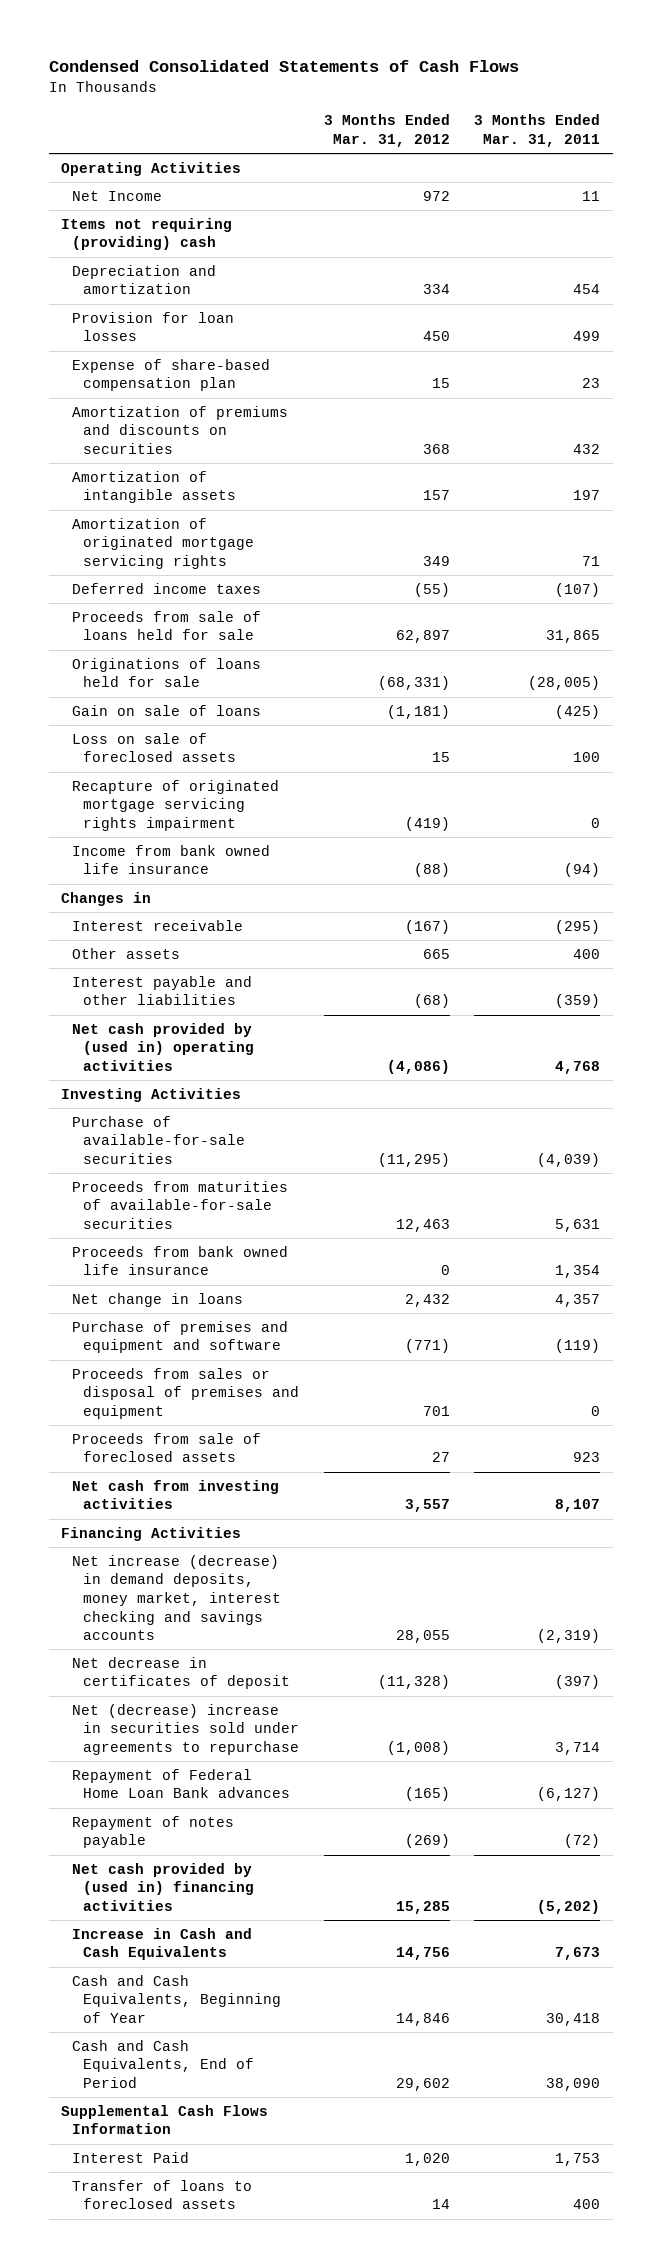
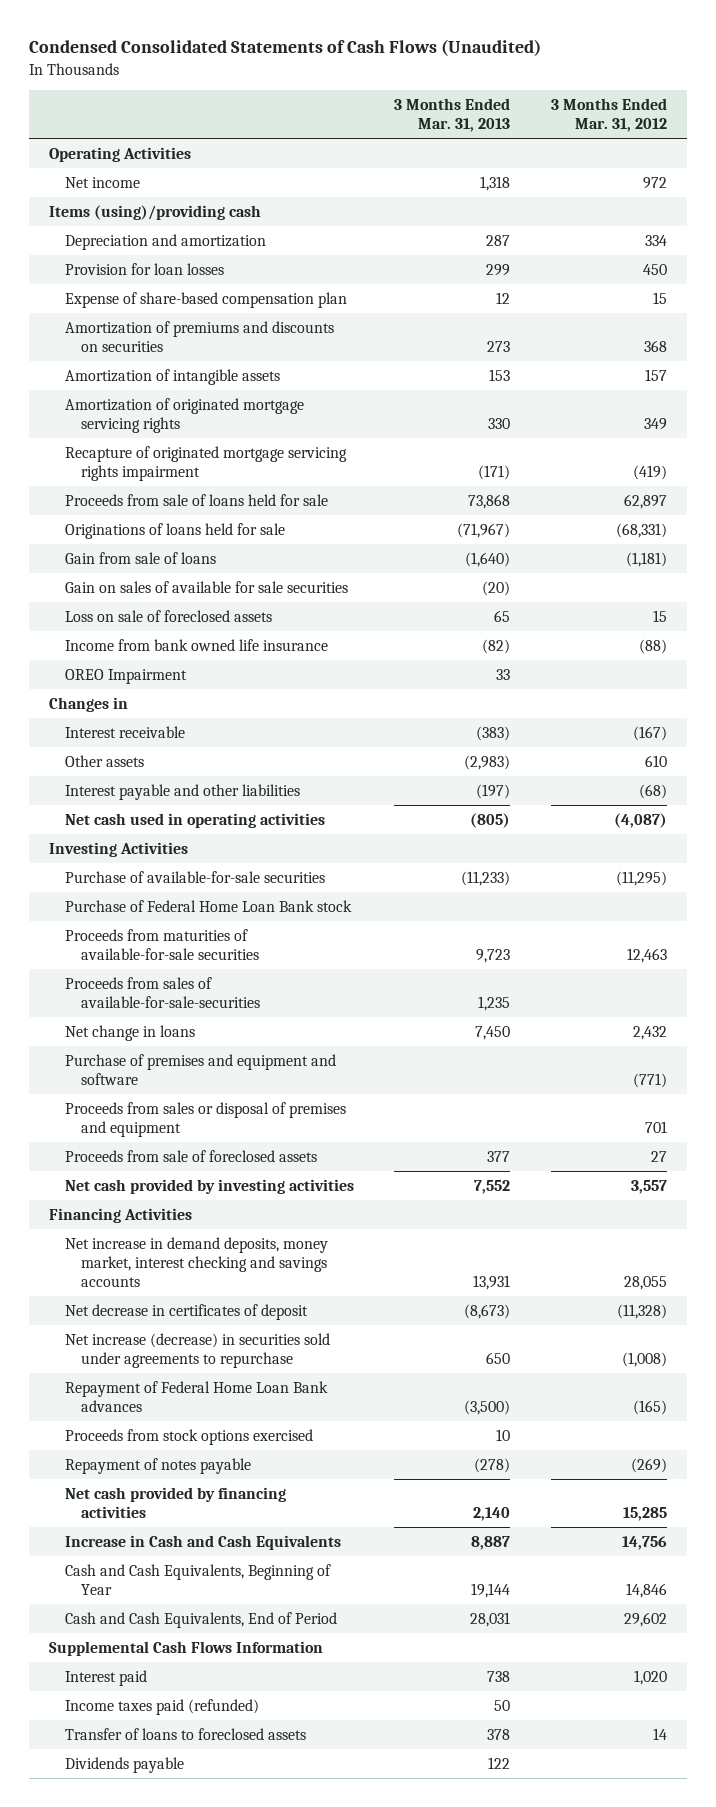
[49,60,520,73] Condensed Consolidated Statements of Cash Flows -> [28,39,541,57] Condensed Consolidated Statements of Cash Flows (Unaudited)
[474,114,601,148] 3 Months Ended Mar. 31, 2011 -> none
none -> [394,98,511,133] 3 Months Ended Mar. 31, 2013
[72,190,163,201] Net Income -> [64,176,140,188] Net income
[61,217,233,251] Items not requiring (providing) cash -> [48,204,261,220] Items (using)/providing cash
[72,582,262,594] Deferred income taxes -> none
[72,779,280,831] Recapture of originated mortgage servicing rights impairment -> [64,445,347,481] Recapture of originated mortgage servicing rights impairment
[72,704,262,716] Gain on sale of loans -> [64,551,216,564] Gain from sale of loans
none -> [64,580,348,593] Gain on sales of available for sale securities
none -> [64,668,187,684] OREO Impairment
[422,948,450,959] 665 -> [644,754,667,767] 610
[72,1022,255,1071] Net cash provided by (used in) operating activities -> [64,812,325,828] Net cash used in operating activities
[386,1059,450,1074] (4,086) -> [613,812,667,828] (4,087)
none -> [64,899,352,912] Purchase of Federal Home Loan Bank stock
[72,1245,289,1276] Proceeds from bank owned life insurance -> none
none -> [64,976,260,1008] Proceeds from sales of available-for-sale-securities
[72,1479,280,1510] Net cash from investing activities -> [64,1178,354,1194] Net cash provided by investing activities
[72,1554,282,1641] Net increase (decrease) in demand deposits, money market, interest checking and savings accounts -> [64,1236,328,1287] Net increase in demand deposits, money market, interest checking and savings accounts
[72,1703,300,1755] Net (decrease) increase in securities sold under agreements to repurchase -> [64,1332,330,1368] Net increase (decrease) in securities sold under agreements to repurchase
none -> [64,1428,313,1445] Proceeds from stock options exercised
[72,1862,255,1911] Net cash provided by (used in) financing activities -> [64,1486,286,1518] Net cash provided by financing activities
[72,2151,190,2163] Interest Paid -> [64,1669,147,1686] Interest paid
none -> [64,1698,259,1715] Income taxes paid (refunded)
none -> [64,1756,184,1773] Dividends payable

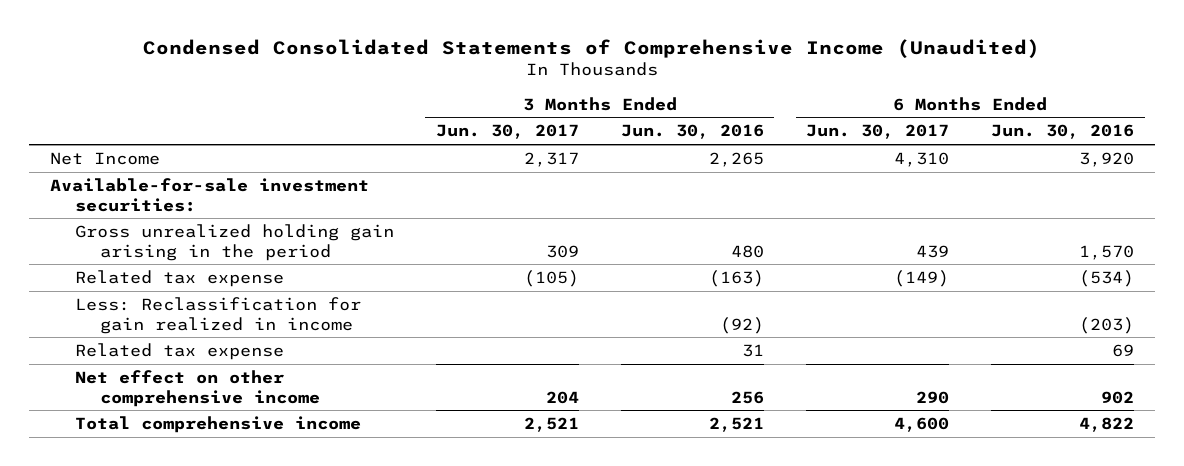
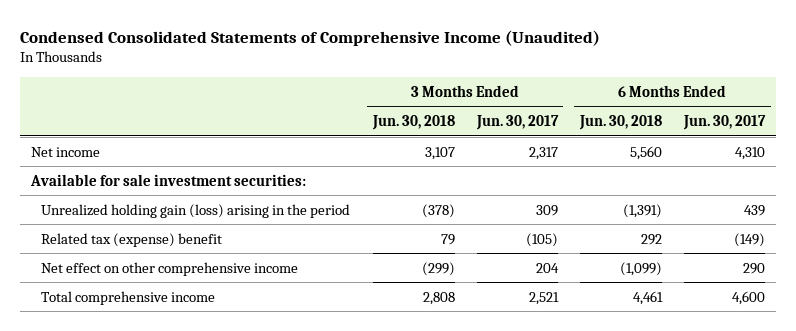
[620,124,764,140] Jun. 30, 2016 -> none
[991,124,1135,140] Jun. 30, 2016 -> none
none -> [371,115,455,131] Jun. 30, 2018
none -> [578,115,662,131] Jun. 30, 2018
[74,296,361,334] Less: Reclassification for gain realized in income -> none
[74,342,284,360] Related tax expense -> none
[49,151,160,165] Net Income -> [30,146,100,157] Net income
[49,177,369,212] Available-for-sale investment securities: -> [29,173,306,186] Available for sale investment securities:
[74,223,394,261] Gross unrealized holding gain arising in the period -> [41,203,351,218] Unrealized holding gain (loss) arising in the period
[74,269,284,287] Related tax expense -> [41,232,223,247] Related tax (expense) benefit

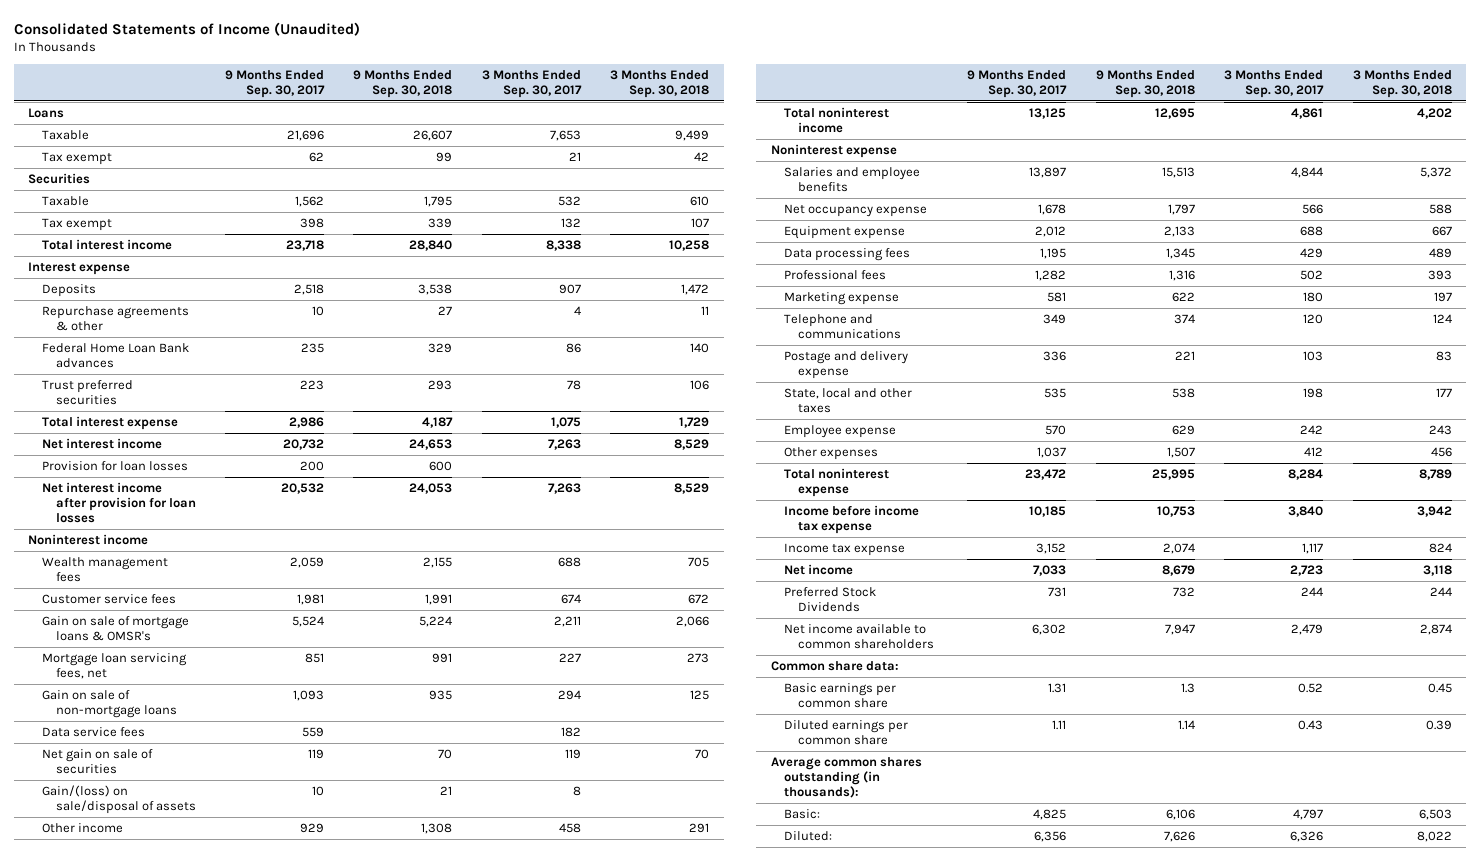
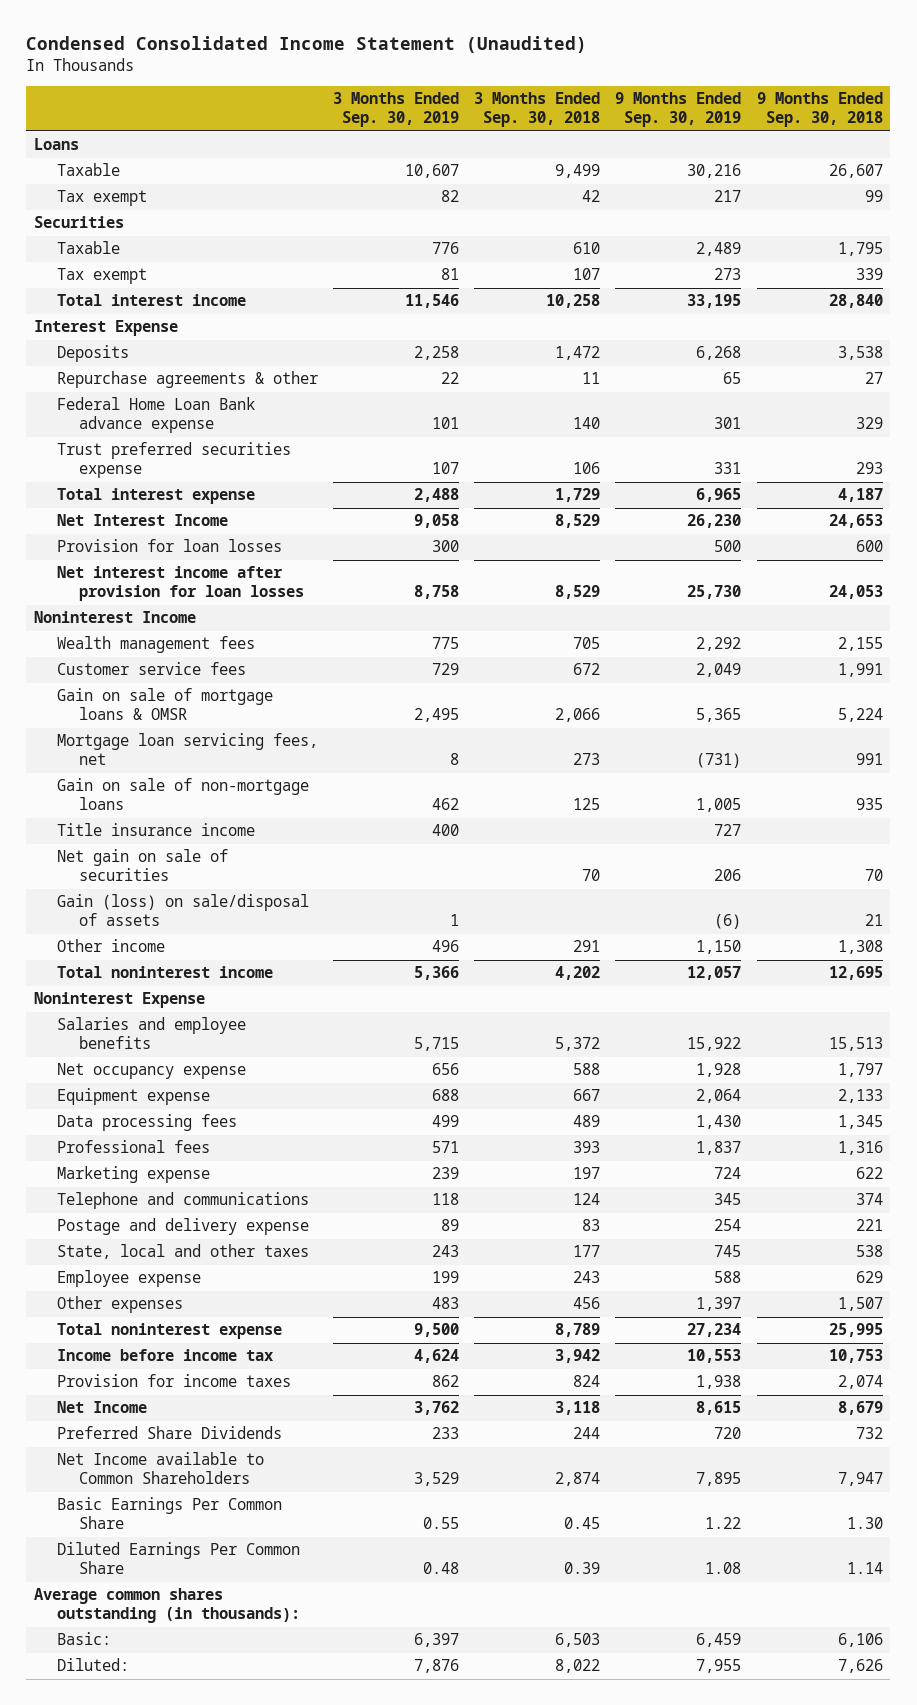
[13,21,360,36] Consolidated Statements of Income (Unaudited) -> [26,36,588,54] Condensed Consolidated Income Statement (Unaudited)
[225,69,326,98] 9 Months Ended Sep. 30, 2017 -> none
[481,69,582,98] 3 Months Ended Sep. 30, 2017 -> none
none -> [332,92,459,128] 3 Months Ended Sep. 30, 2019
none -> [615,92,742,128] 9 Months Ended Sep. 30, 2019
[28,261,131,275] Interest expense -> [34,320,179,337] Interest Expense
[42,342,190,369] Federal Home Loan Bank advances -> [56,397,255,434] Federal Home Loan Bank advance expense
[42,379,134,406] Trust preferred securities -> [56,442,291,479] Trust preferred securities expense
[42,437,163,449] Net interest income -> [56,514,228,527] Net Interest Income
[28,533,149,545] Noninterest income -> [34,611,197,624] Noninterest Income
[42,615,190,642] Gain on sale of mortgage loans & OMSR's -> [56,688,273,721] Gain on sale of mortgage loans & OMSR
[42,726,146,737] Data service fees -> none
none -> [56,823,255,837] Title insurance income
[42,784,196,815] Gain/(loss) on sale/disposal of assets -> [56,894,309,927] Gain (loss) on sale/disposal of assets
[770,143,897,158] Noninterest expense -> [34,992,206,1009] Noninterest Expense
[770,660,899,671] Common share data: -> none
[784,504,920,535] Income before income tax expense -> [56,1349,273,1362] Income before income tax
[784,542,906,556] Income tax expense -> [56,1374,291,1388] Provision for income taxes
[784,563,854,575] Net income -> [56,1401,147,1414] Net Income
[784,586,877,613] Preferred Stock Dividends -> [56,1426,282,1440] Preferred Share Dividends
[784,623,935,650] Net income available to common shareholders -> [56,1452,264,1485] Net Income available to Common Shareholders
[784,682,897,709] Basic earnings per common share -> [56,1497,282,1530] Basic Earnings Per Common Share
[1180,682,1195,693] 1.3 -> [846,1517,883,1530] 1.30
[784,719,909,746] Diluted earnings per common share -> [56,1542,300,1575] Diluted Earnings Per Common Share

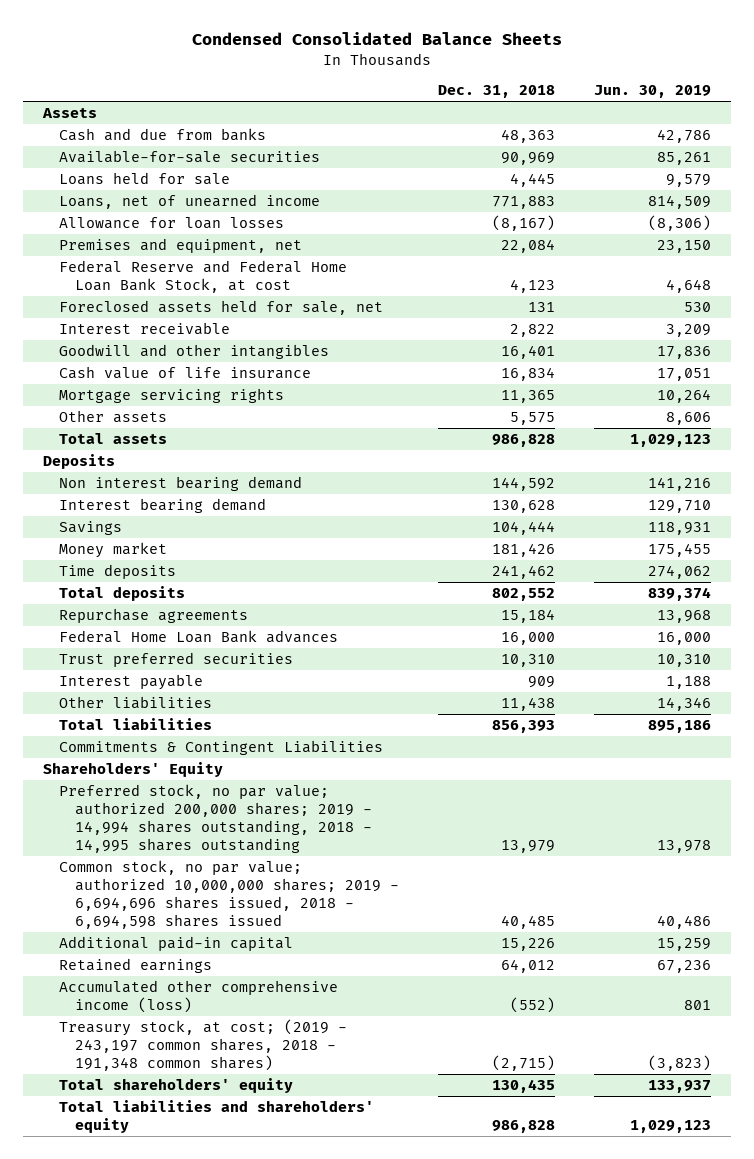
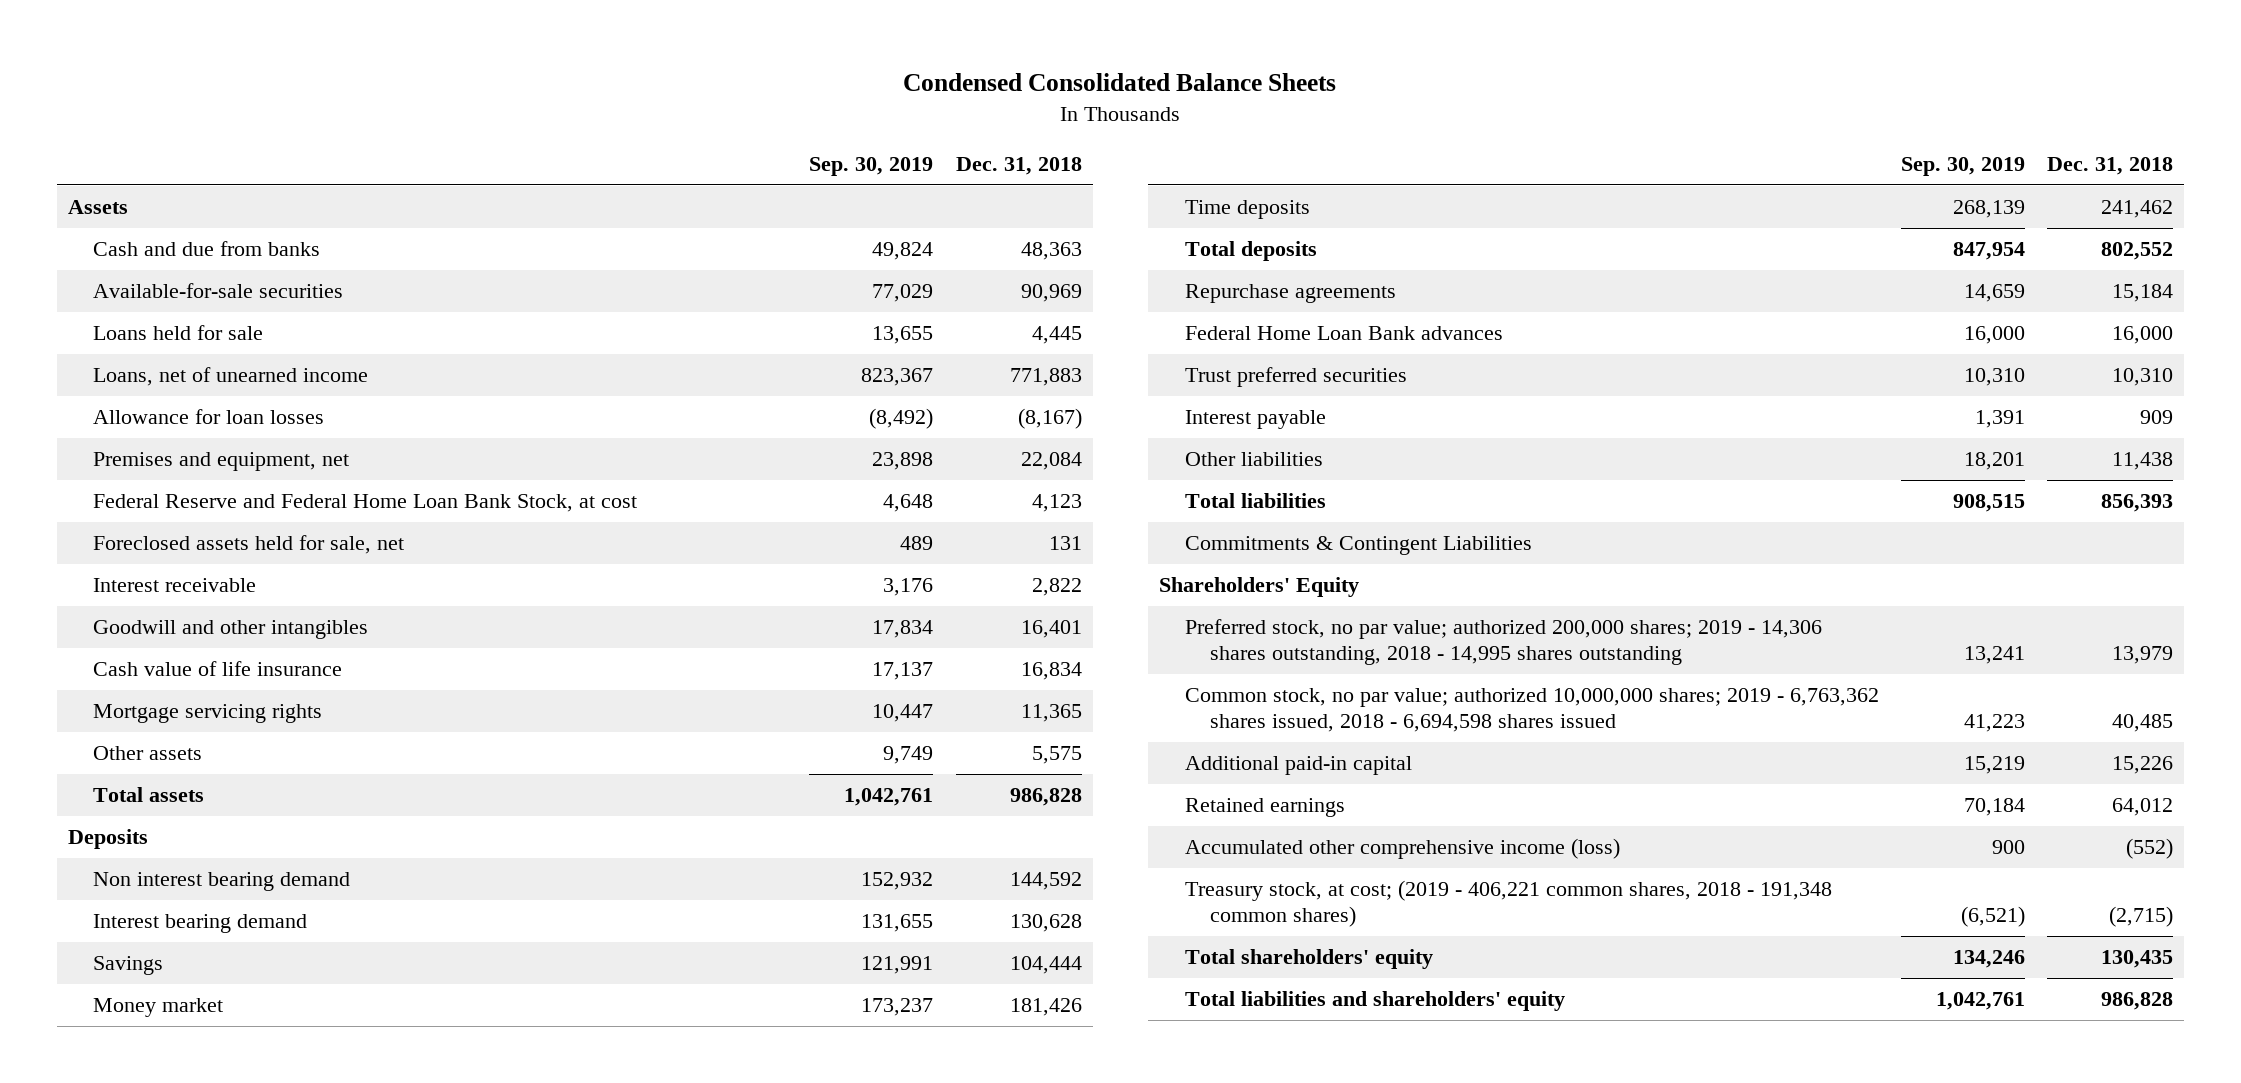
[594,85,712,99] Jun. 30, 2019 -> none
none -> [809,157,934,177] Sep. 30, 2019
[58,784,372,854] Preferred stock, no par value; authorized 200,000 shares; 2019 - 14,994 shares outstanding, 2018 - 14,995 shares outstanding -> [1184,619,1822,666] Preferred stock, no par value; authorized 200,000 shares; 2019 - 14,306 shares outstanding, 2018 - 14,995 shares outstanding
[58,860,399,930] Common stock, no par value; authorized 10,000,000 shares; 2019 - 6,694,696 shares issued, 2018 - 6,694,598 shares issued -> [1184,688,1879,733] Common stock, no par value; authorized 10,000,000 shares; 2019 - 6,763,362 shares issued, 2018 - 6,694,598 shares issued
[58,1019,347,1072] Treasury stock, at cost; (2019 - 243,197 common shares, 2018 - 191,348 common shares) -> [1184,880,1832,928] Treasury stock, at cost; (2019 - 406,221 common shares, 2018 - 191,348 common shares)

